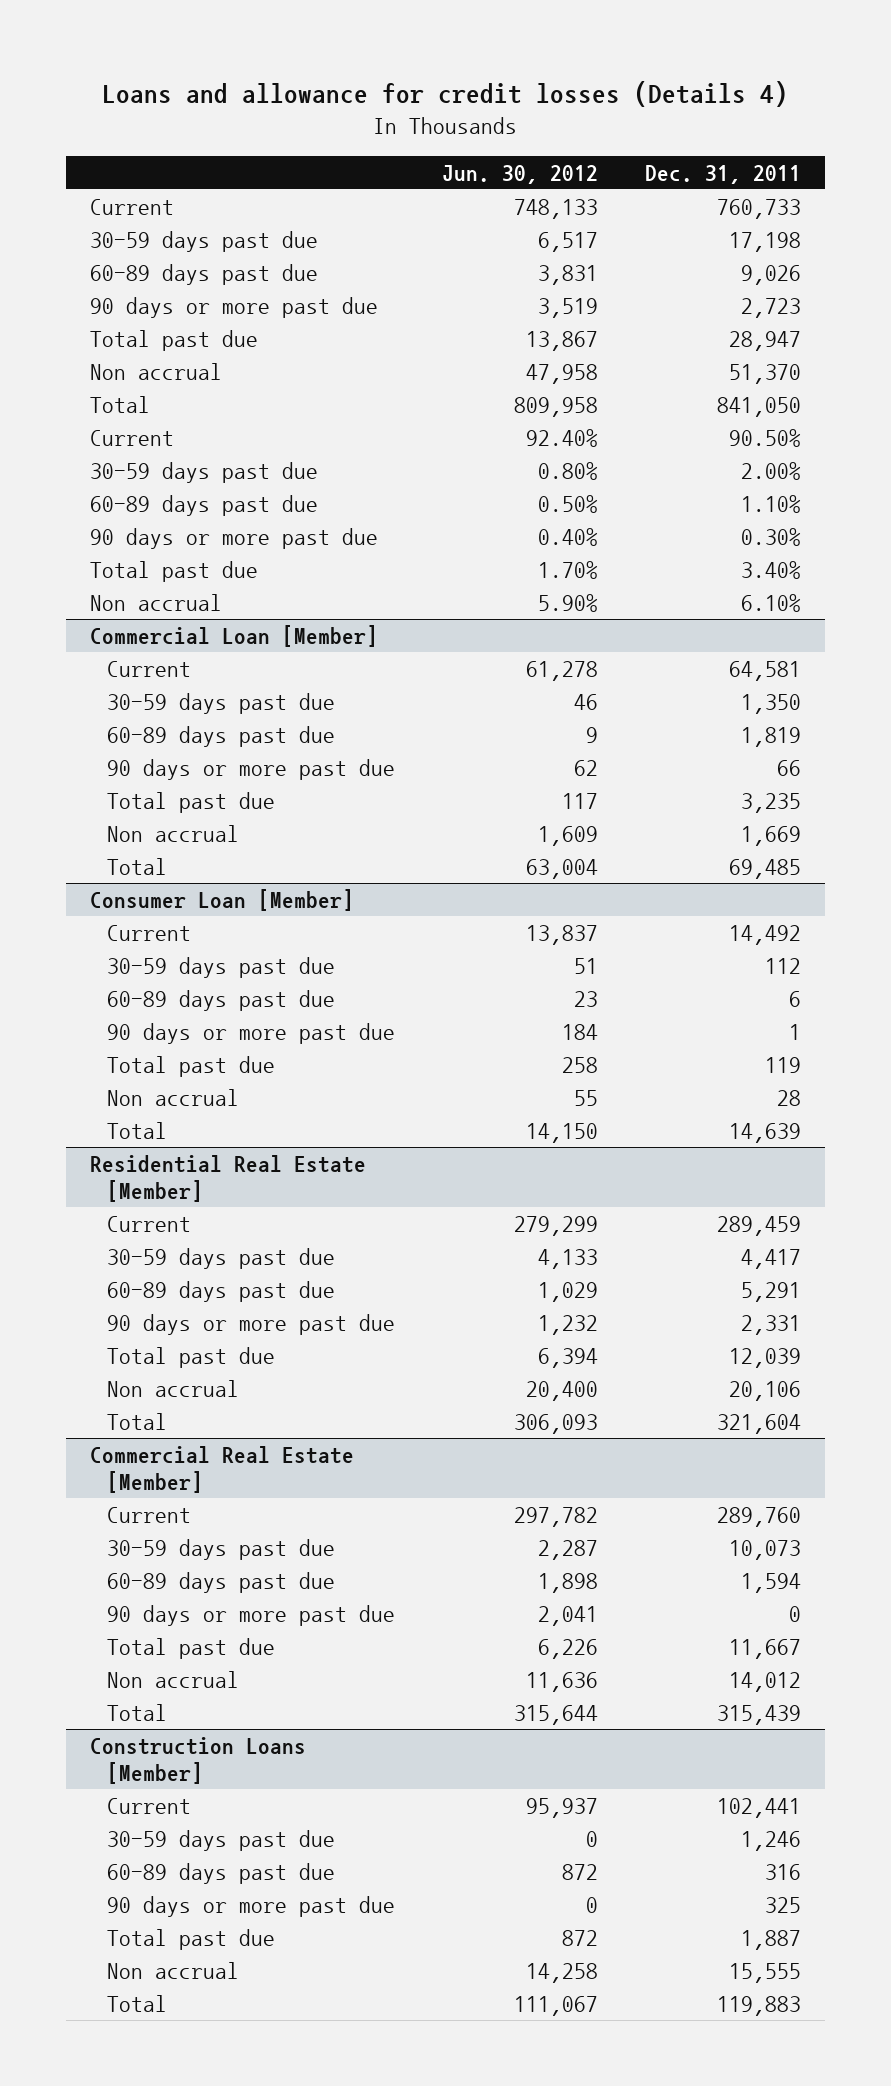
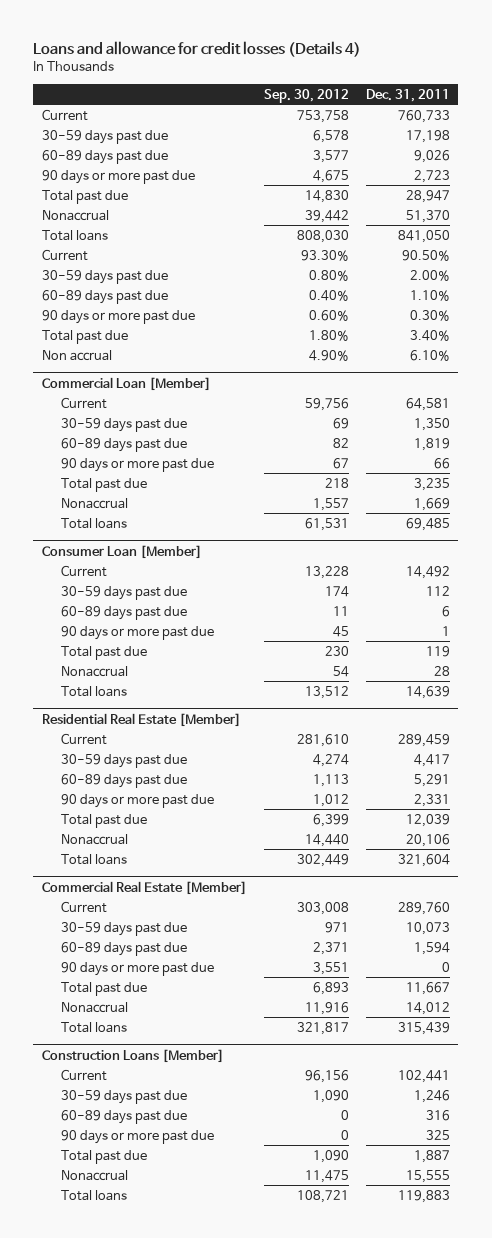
[442,164,599,184] Jun. 30, 2012 -> none
none -> [263,88,349,103] Sep. 30, 2012
[89,362,222,380] Non accrual -> [41,209,109,221] Nonaccrual
[89,395,150,413] Total -> [41,229,108,241] Total loans
[107,824,240,842] Non accrual -> [60,497,128,509] Nonaccrual
[107,857,168,875] Total -> [60,517,127,529] Total loans
[107,1088,240,1106] Non accrual -> [60,665,128,677] Nonaccrual
[107,1121,168,1139] Total -> [60,685,127,697] Total loans
[107,1379,240,1397] Non accrual -> [60,833,128,845] Nonaccrual
[107,1412,168,1430] Total -> [60,853,127,865] Total loans
[107,1670,240,1688] Non accrual -> [60,1001,128,1013] Nonaccrual
[107,1703,168,1721] Total -> [60,1021,127,1033] Total loans
[107,1961,240,1979] Non accrual -> [60,1169,128,1181] Nonaccrual
[107,1994,168,2012] Total -> [60,1189,127,1201] Total loans

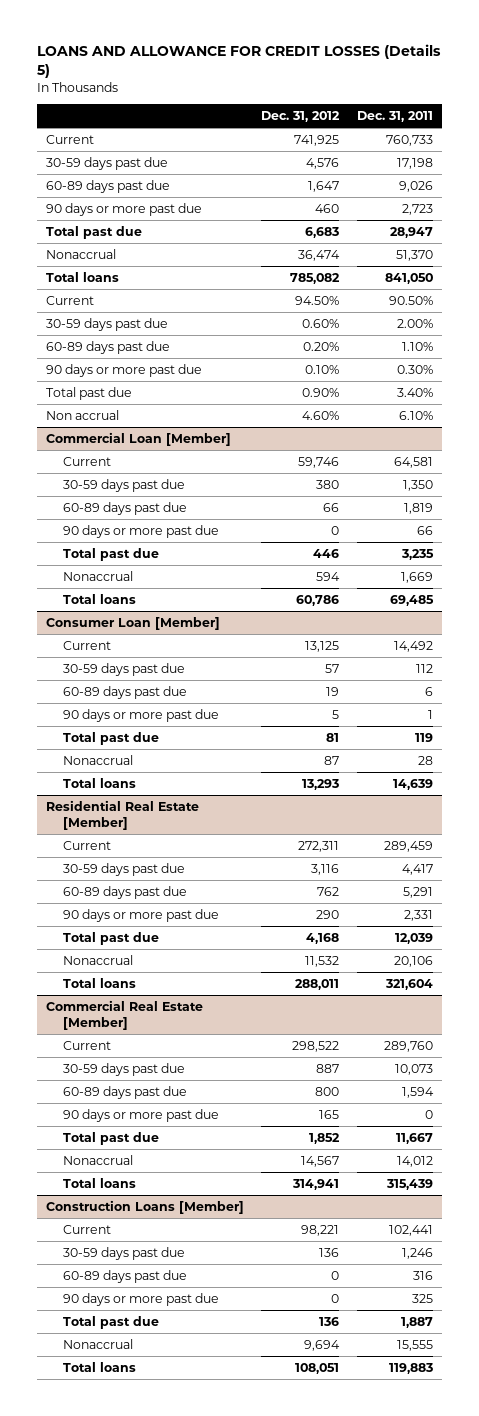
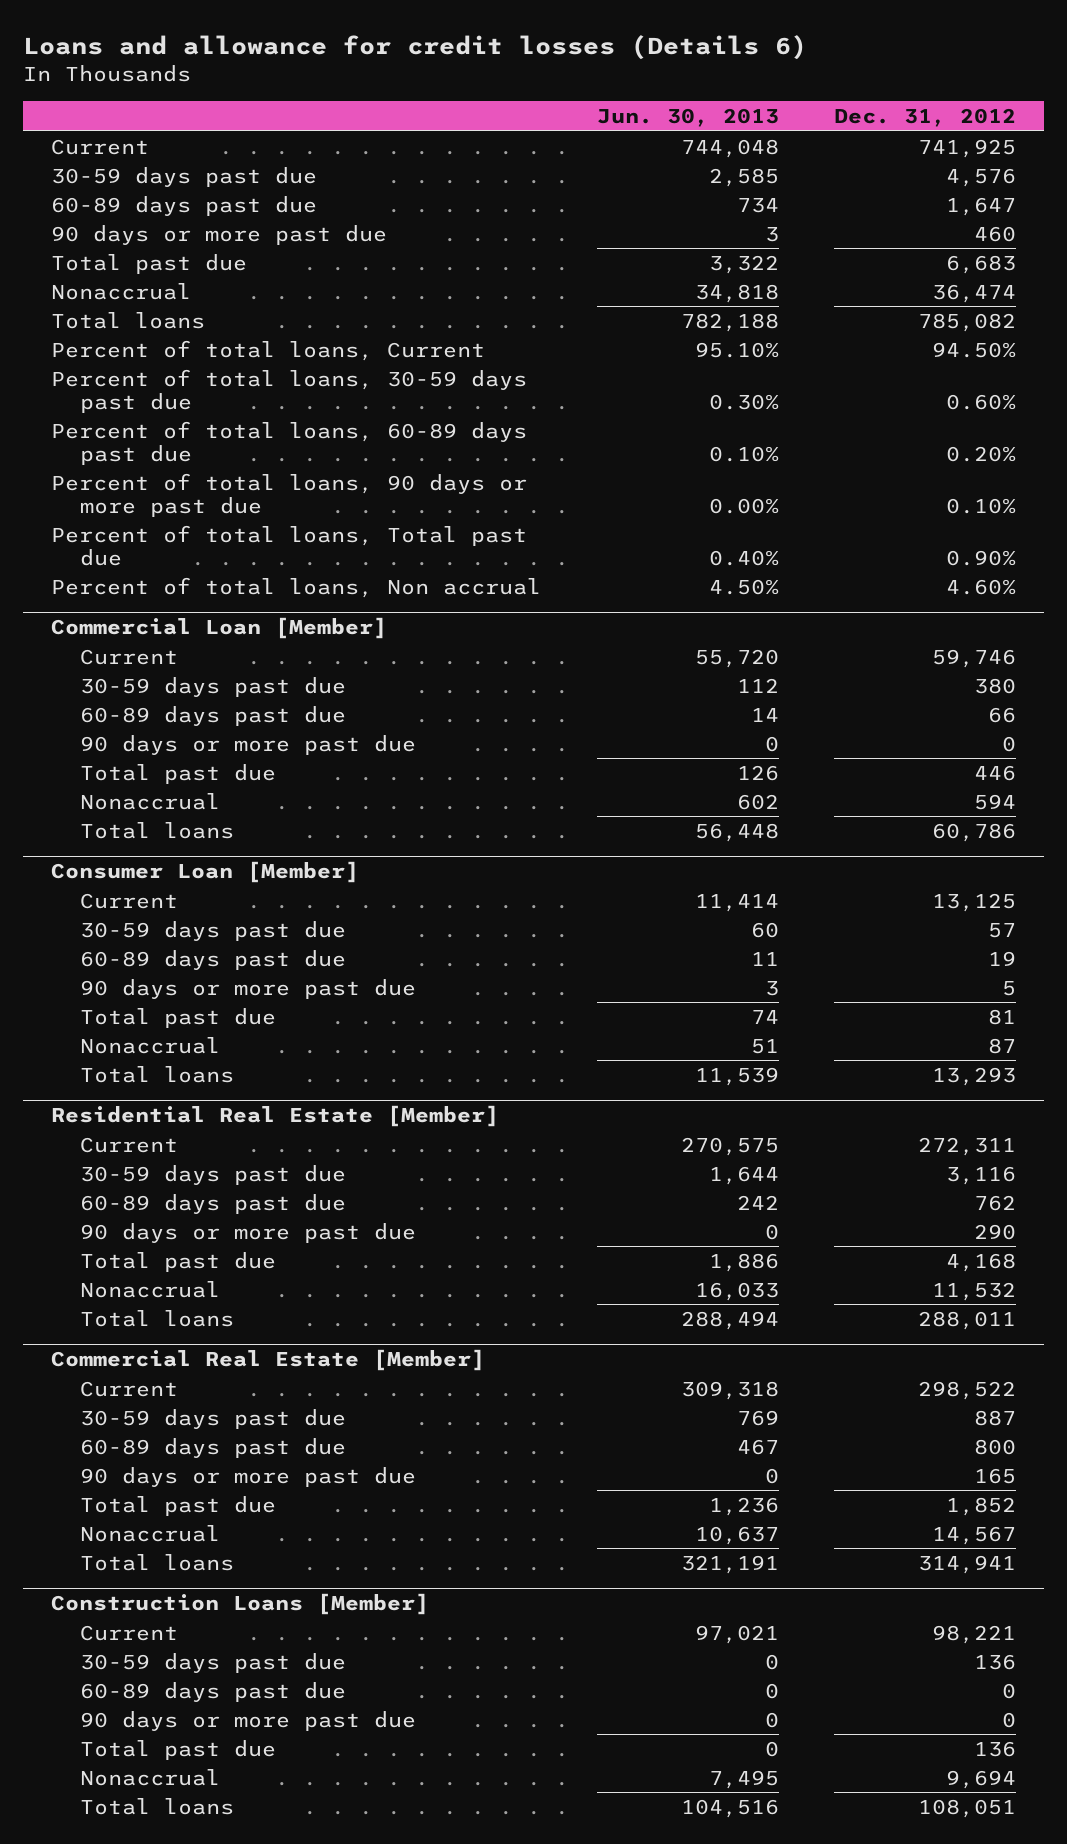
[36,44,441,79] LOANS AND ALLOWANCE FOR CREDIT LOSSES (Details 5) -> [23,35,808,61] Loans and allowance for credit losses (Details 6)
[357,111,434,123] Dec. 31, 2011 -> none
none -> [596,107,779,127] Jun. 30, 2013
[45,295,94,305] Current -> [51,339,486,361] Percent of total loans, Current
[45,317,168,331] 30-59 days past due -> [51,368,528,413] Percent of total loans, 30-59 days past due
[45,340,170,354] 60-89 days past due -> [51,420,528,465] Percent of total loans, 60-89 days past due
[45,363,202,377] 90 days or more past due -> [51,472,528,517] Percent of total loans, 90 days or more past due
[45,386,132,400] Total past due -> [51,524,528,566] Percent of total loans, Total past due
[45,409,119,420] Non accrual -> [51,576,542,598] Percent of total loans, Non accrual

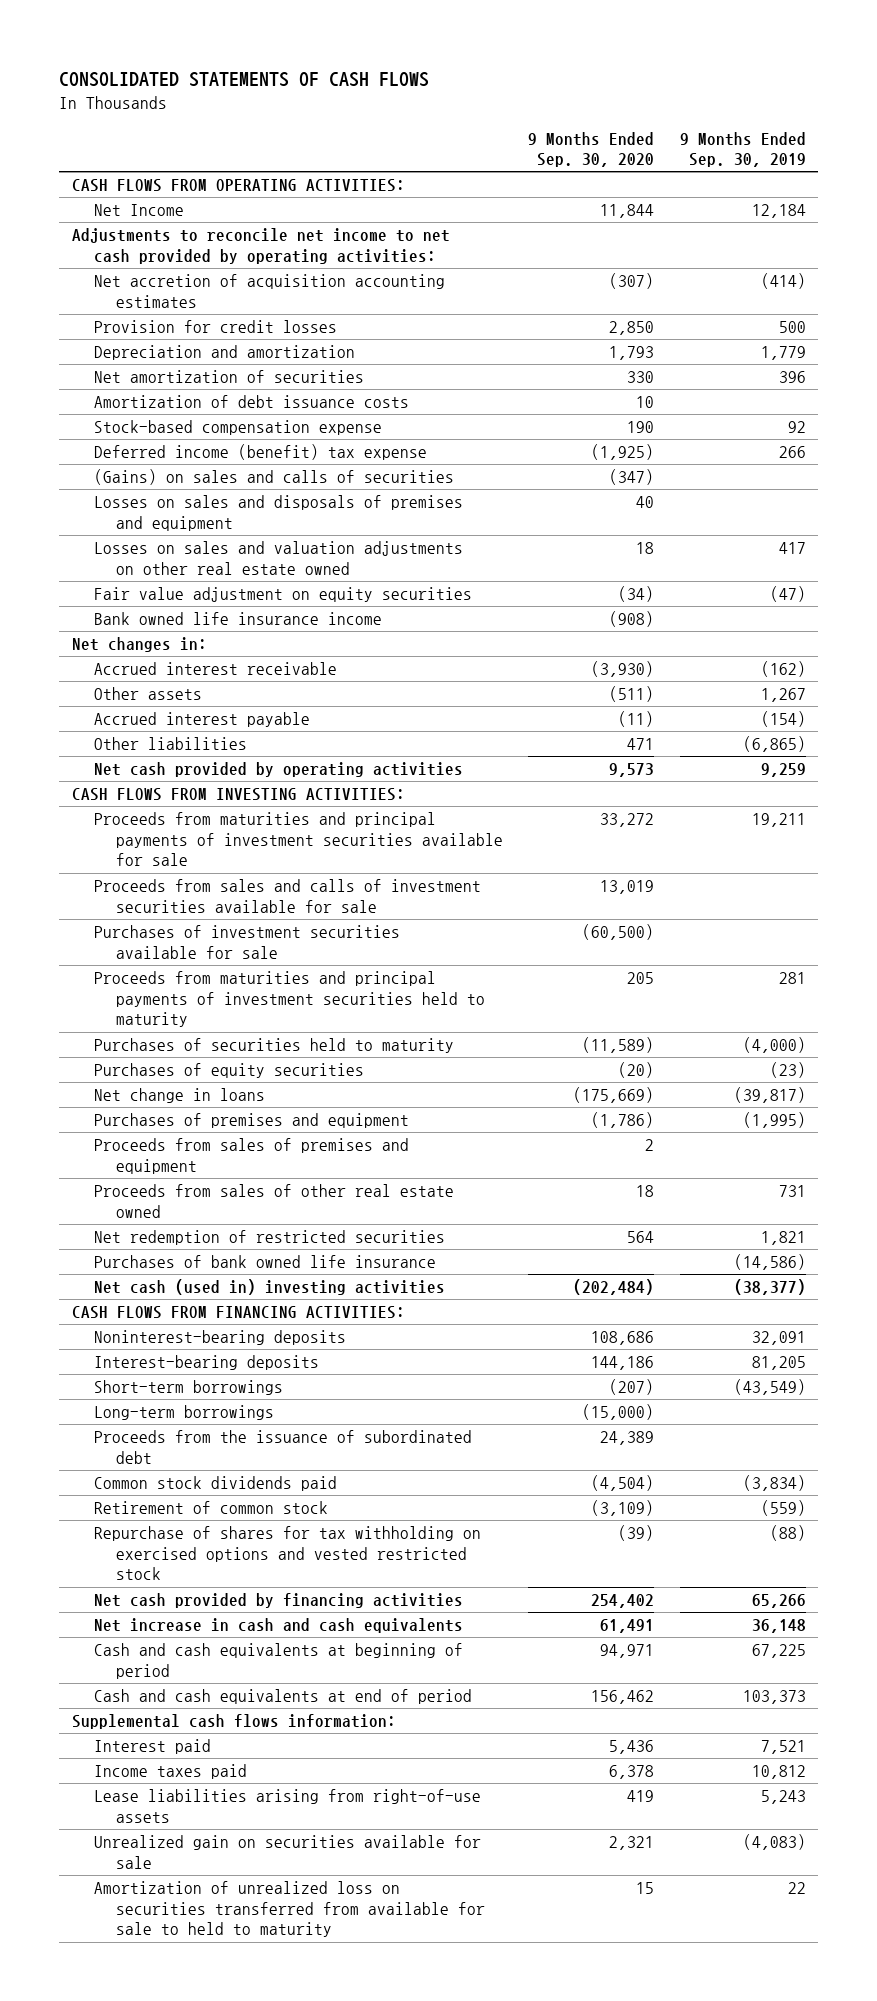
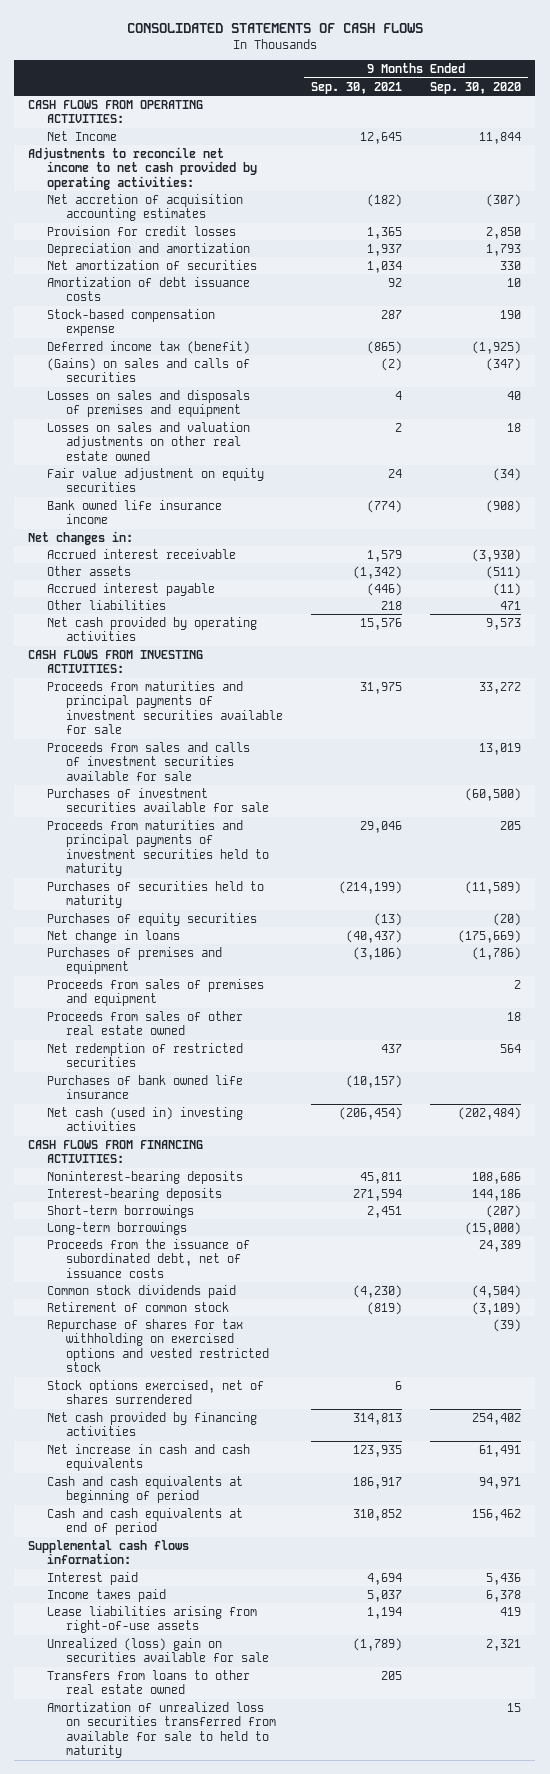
[679,131,806,168] 9 Months Ended Sep. 30, 2019 -> none
none -> [311,81,403,94] Sep. 30, 2021
[93,444,427,461] Deferred income (benefit) tax expense -> [47,340,251,354] Deferred income tax (benefit)
[93,1430,472,1464] Proceeds from the issuance of subordinated debt -> [47,1238,251,1278] Proceeds from the issuance of subordinated debt, net of issuance costs
none -> [47,1379,265,1405] Stock options exercised, net of shares surrendered
[93,1835,481,1869] Unrealized gain on securities available for sale -> [47,1637,270,1663] Unrealized (loss) gain on securities available for sale
none -> [47,1669,251,1695] Transfers from loans to other real estate owned

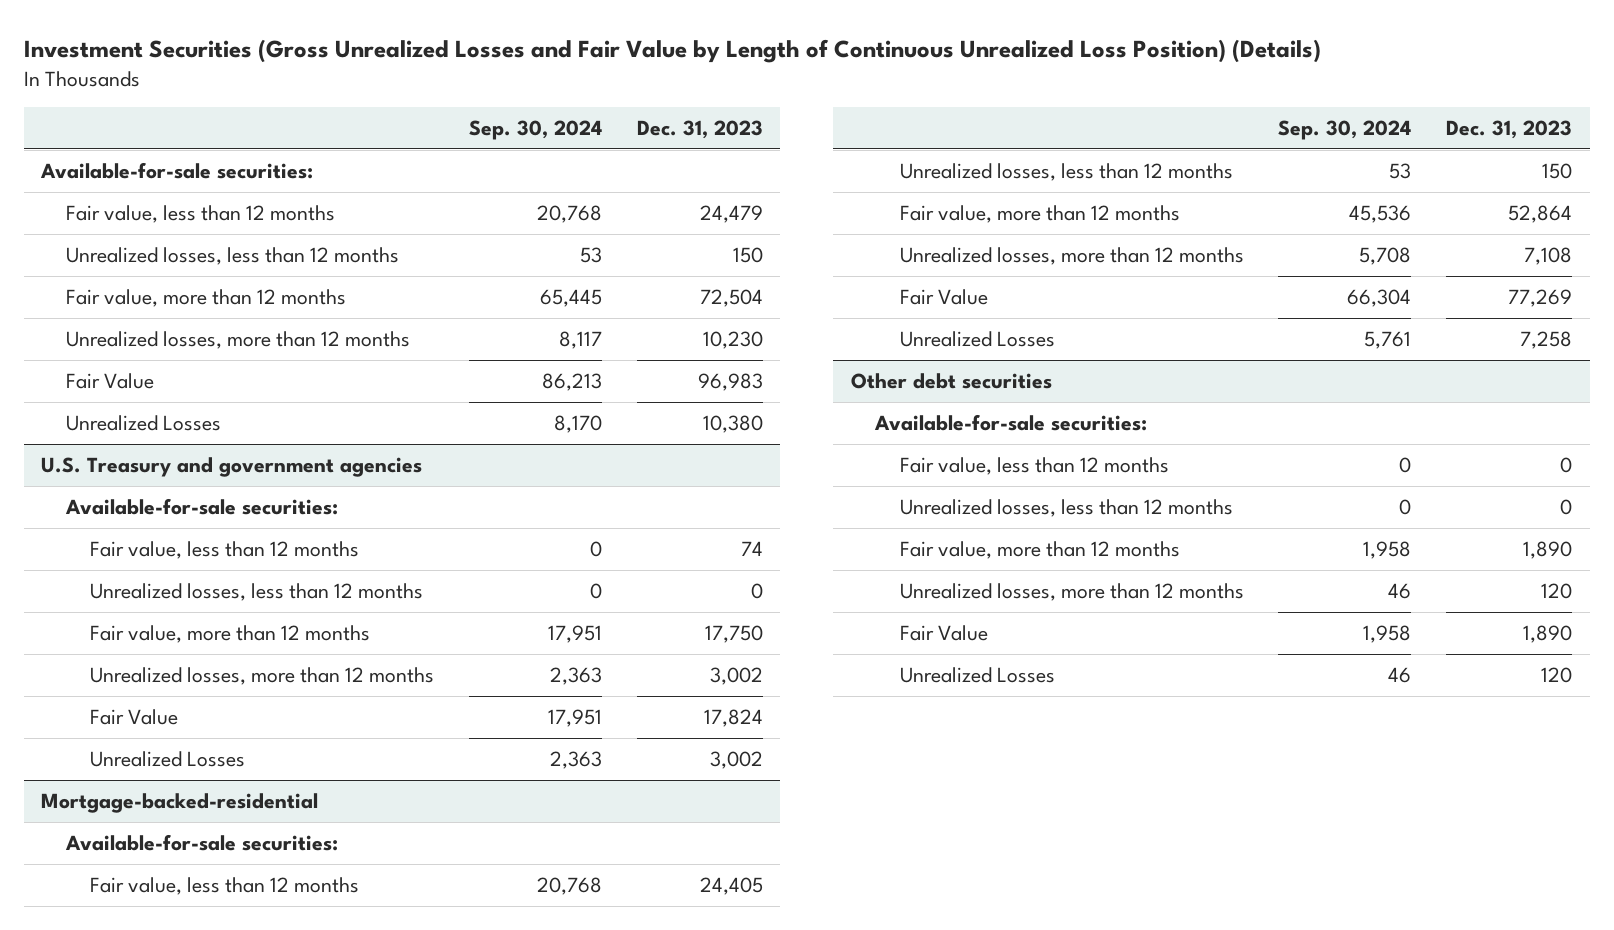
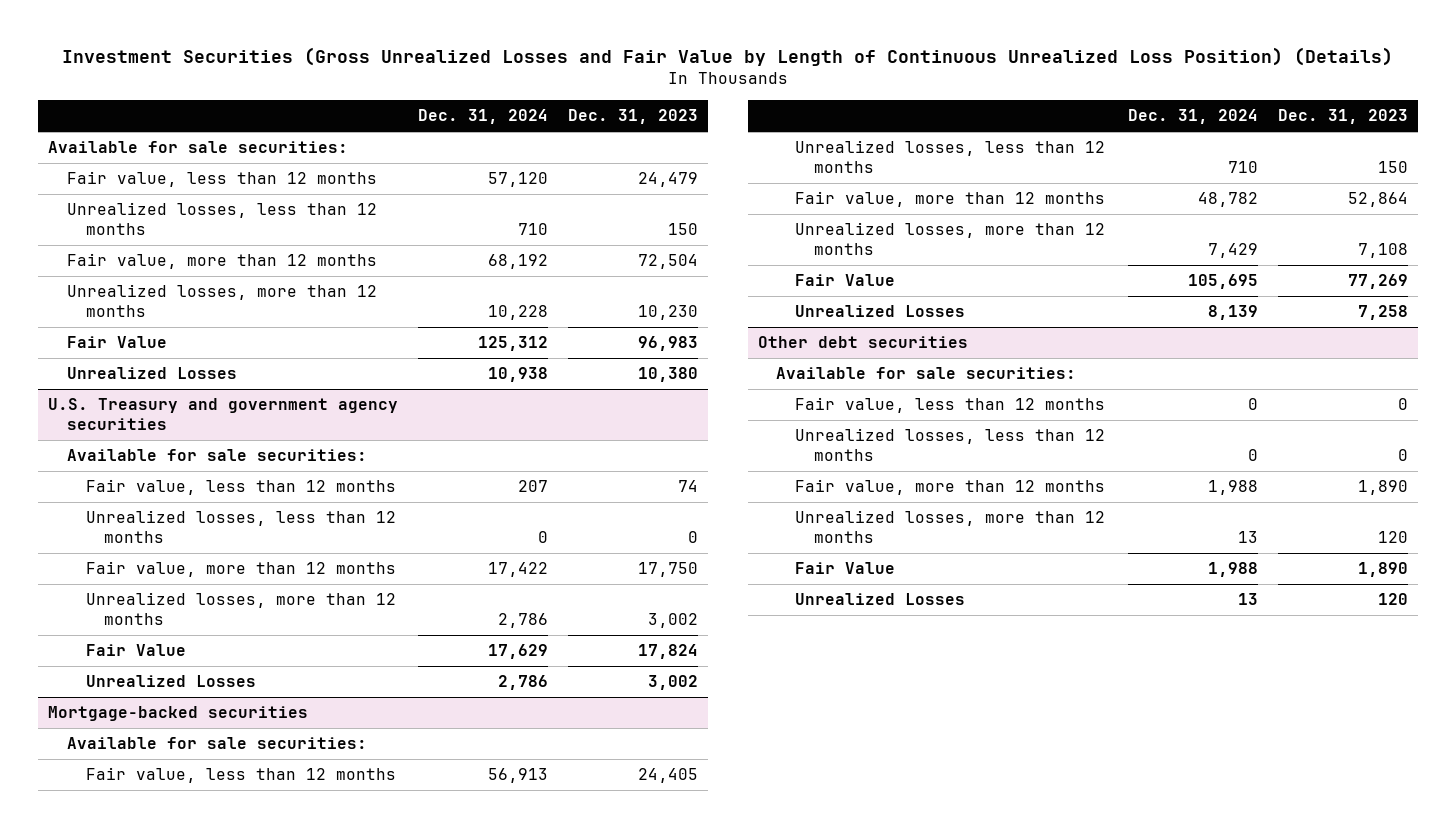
[468,120,602,141] Sep. 30, 2024 -> none
none -> [418,108,549,124] Dec. 31, 2024
[40,161,314,179] Available-for-sale securities: -> [48,141,349,154] Available for sale securities:
[41,456,423,477] U.S. Treasury and government agencies -> [48,398,399,430] U.S. Treasury and government agency securities
[64,497,338,515] Available-for-sale securities: -> [67,449,368,462] Available for sale securities:
[41,792,319,813] Mortgage-backed-residential -> [48,706,309,722] Mortgage-backed securities
[64,833,338,851] Available-for-sale securities: -> [67,737,368,750] Available for sale securities:
[874,413,1148,431] Available-for-sale securities: -> [776,367,1077,380] Available for sale securities:

